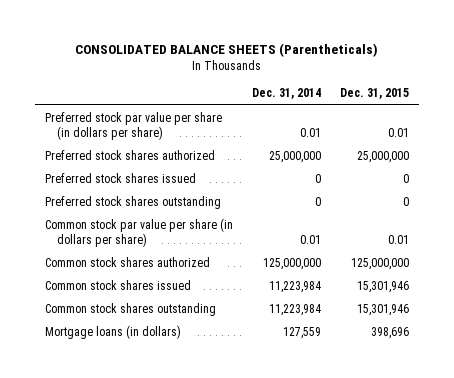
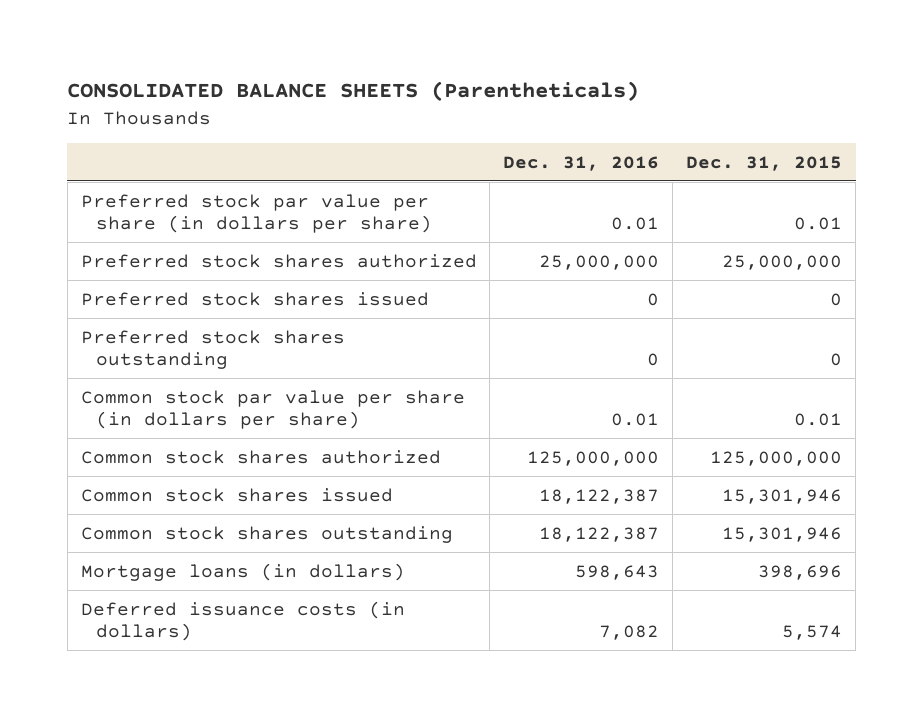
[251,88,321,100] Dec. 31, 2014 -> none
none -> [503,155,660,171] Dec. 31, 2016
none -> [80,600,405,642] Deferred issuance costs (in dollars)

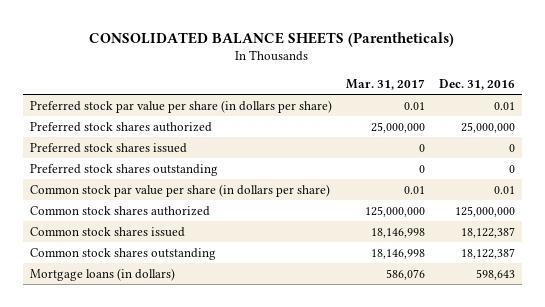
[686,155,843,171] Dec. 31, 2015 -> none
none -> [345,78,425,90] Mar. 31, 2017
[80,600,405,642] Deferred issuance costs (in dollars) -> none

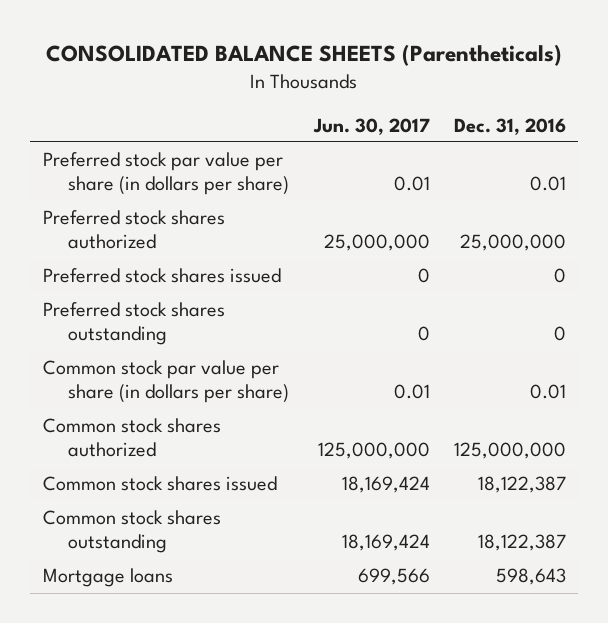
[345,78,425,90] Mar. 31, 2017 -> none
none -> [312,117,430,135] Jun. 30, 2017
[29,267,175,281] Mortgage loans (in dollars) -> [42,568,173,588] Mortgage loans

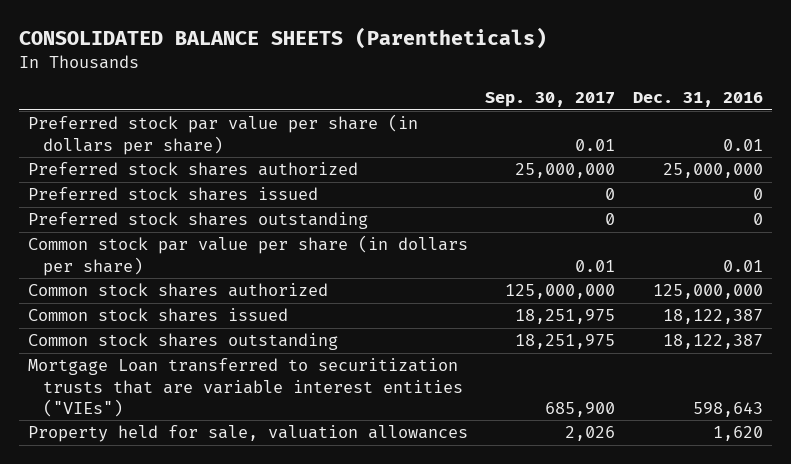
[312,117,430,135] Jun. 30, 2017 -> none
none -> [485,92,616,108] Sep. 30, 2017
[42,568,173,588] Mortgage loans -> [28,358,464,417] Mortgage Loan transferred to securitization trusts that are variable interest entities ("VIEs")
none -> [28,425,469,443] Property held for sale, valuation allowances

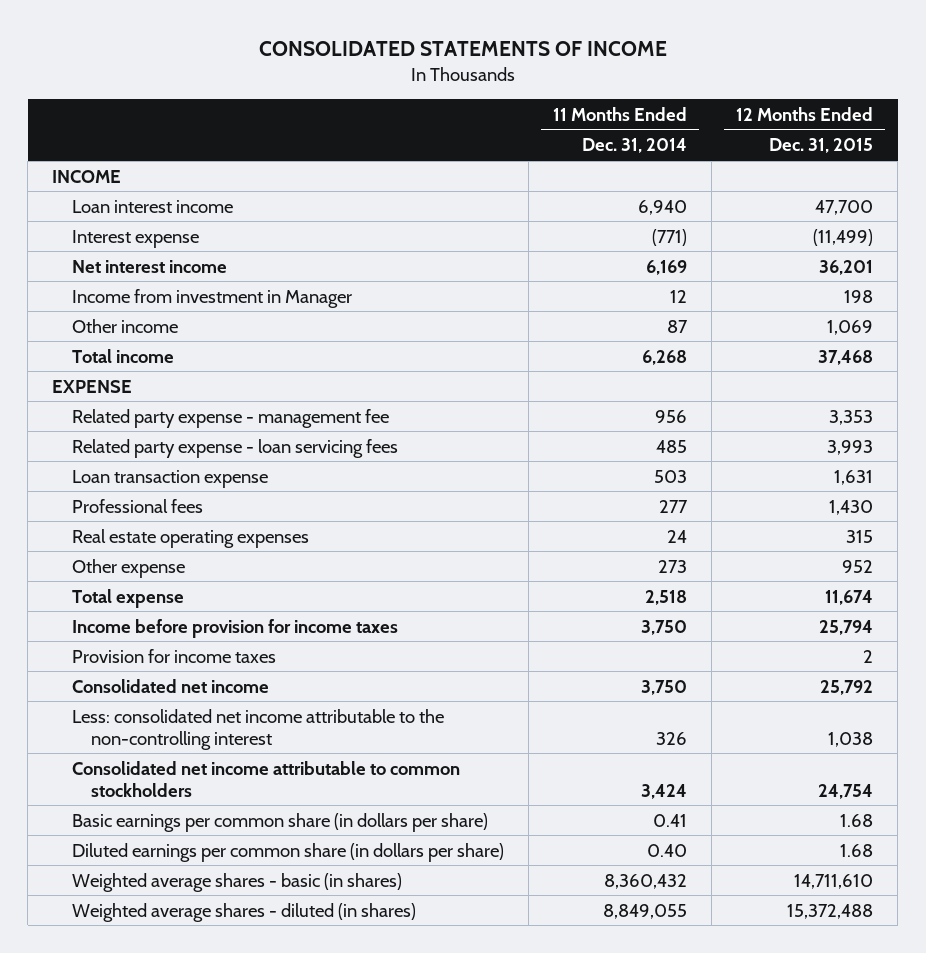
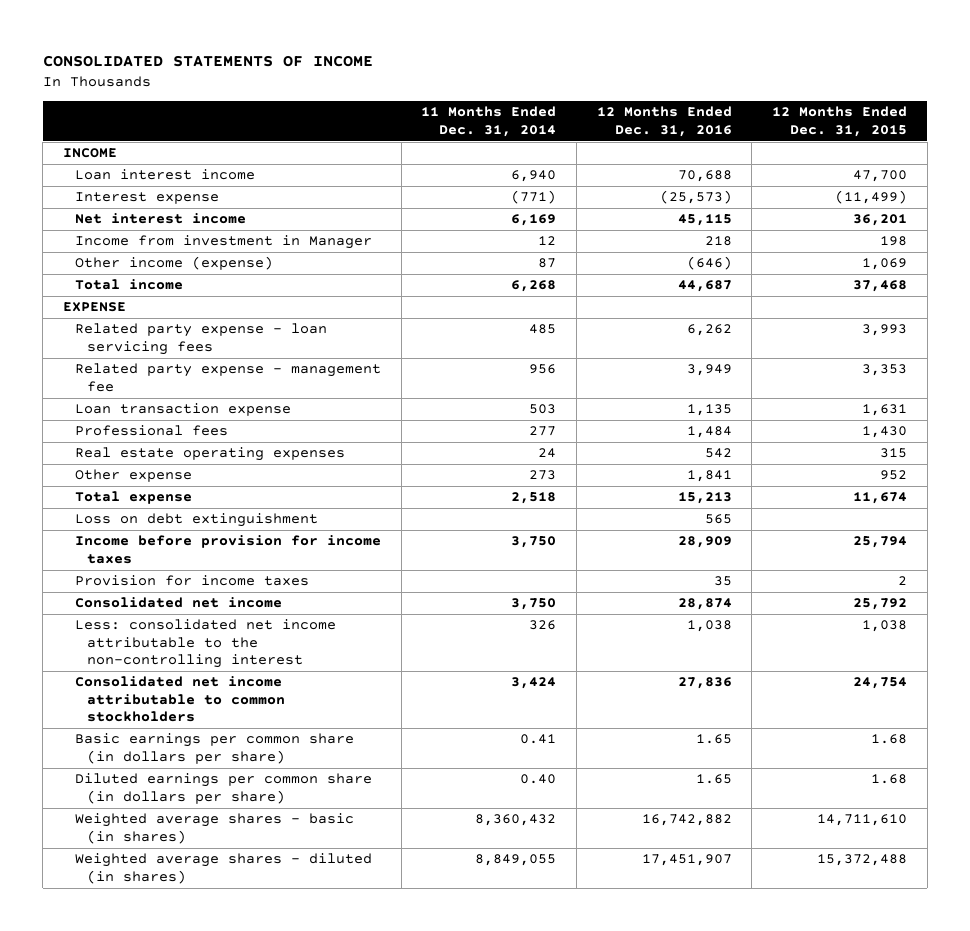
none -> [596,106,732,137] 12 Months Ended Dec. 31, 2016
[71,318,178,333] Other income -> [74,256,273,271] Other income (expense)
[71,408,389,428] Related party expense - management fee -> [74,363,381,392] Related party expense - management fee
none -> [74,513,318,528] Loss on debt extinguishment

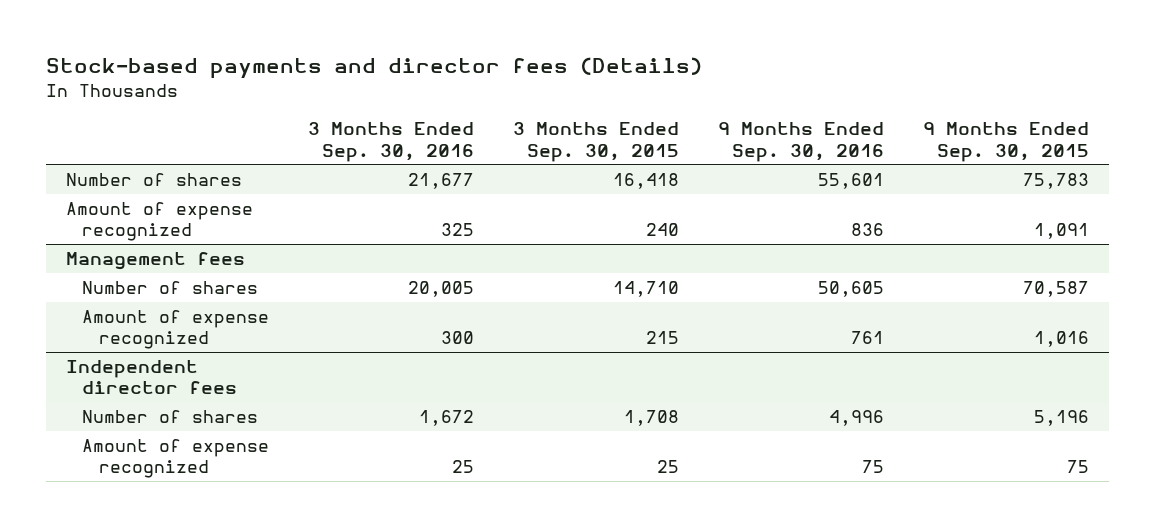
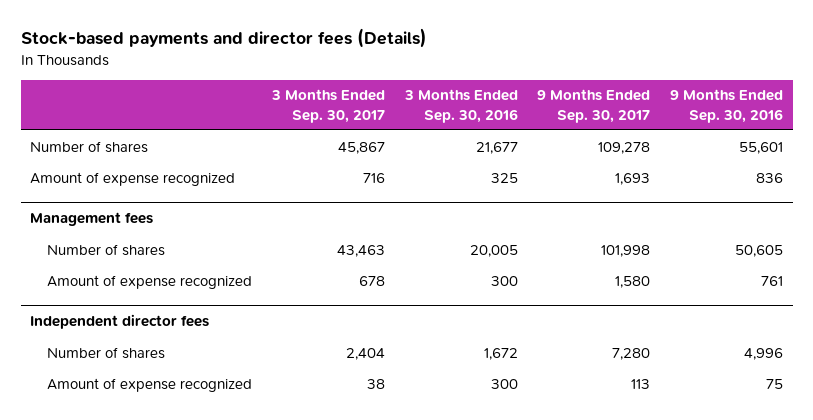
[513,122,680,162] 3 Months Ended Sep. 30, 2015 -> none
[923,122,1090,162] 9 Months Ended Sep. 30, 2015 -> none
none -> [270,89,385,123] 3 Months Ended Sep. 30, 2017
none -> [537,89,651,123] 9 Months Ended Sep. 30, 2017
[452,460,475,474] 25 -> [490,378,518,389] 300

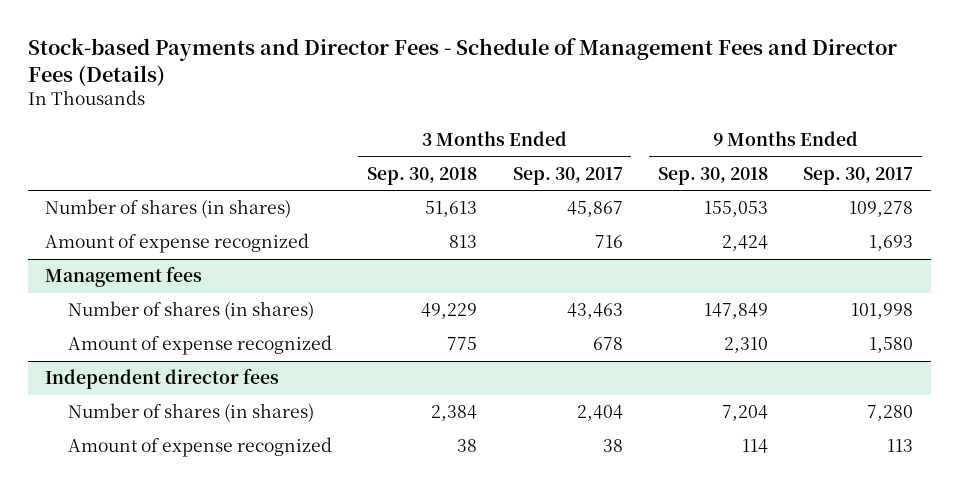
[20,28,427,49] Stock-based payments and director fees (Details) -> [27,37,897,86] Stock-based Payments and Director Fees - Schedule of Management Fees and Director Fees (Details)
[403,89,518,123] 3 Months Ended Sep. 30, 2016 -> none
[669,89,783,123] 9 Months Ended Sep. 30, 2016 -> none
none -> [367,166,478,185] Sep. 30, 2018
none -> [658,166,769,185] Sep. 30, 2018
[30,140,149,153] Number of shares -> [45,199,292,219] Number of shares (in shares)
[47,243,166,256] Number of shares -> [67,301,314,321] Number of shares (in shares)
[47,346,166,359] Number of shares -> [67,403,314,423] Number of shares (in shares)

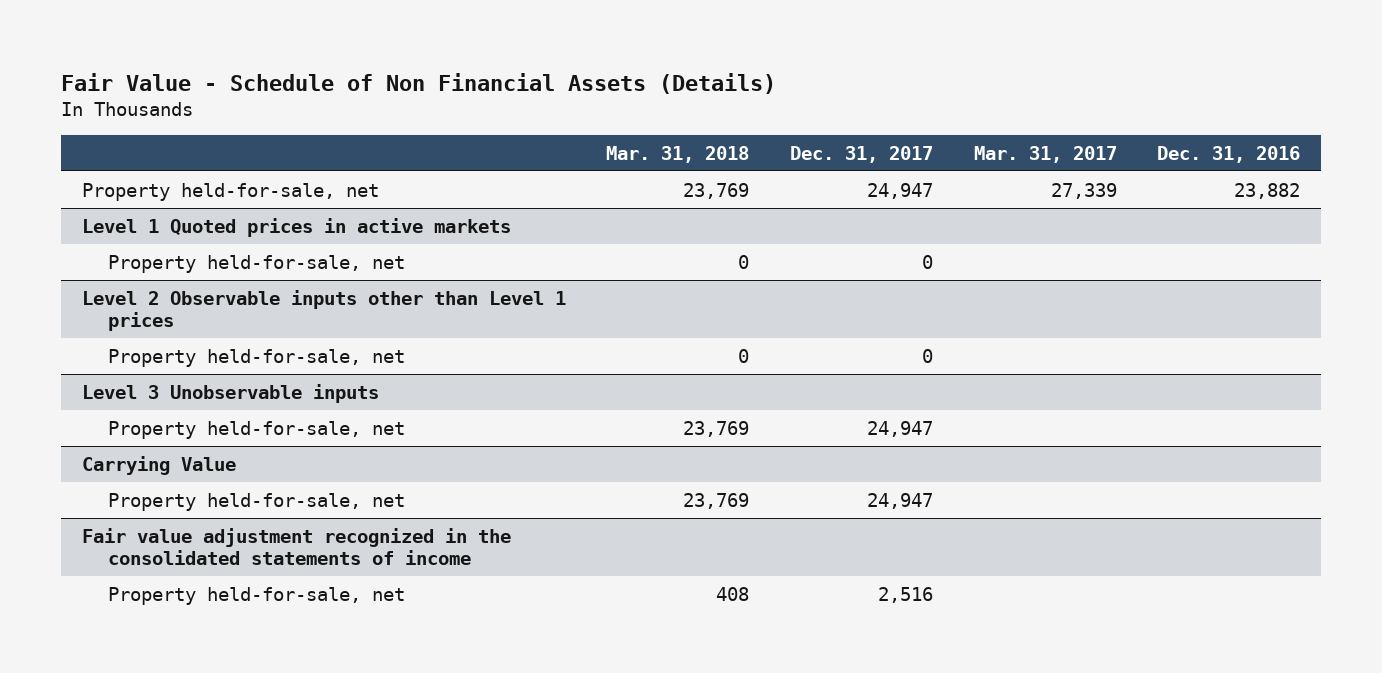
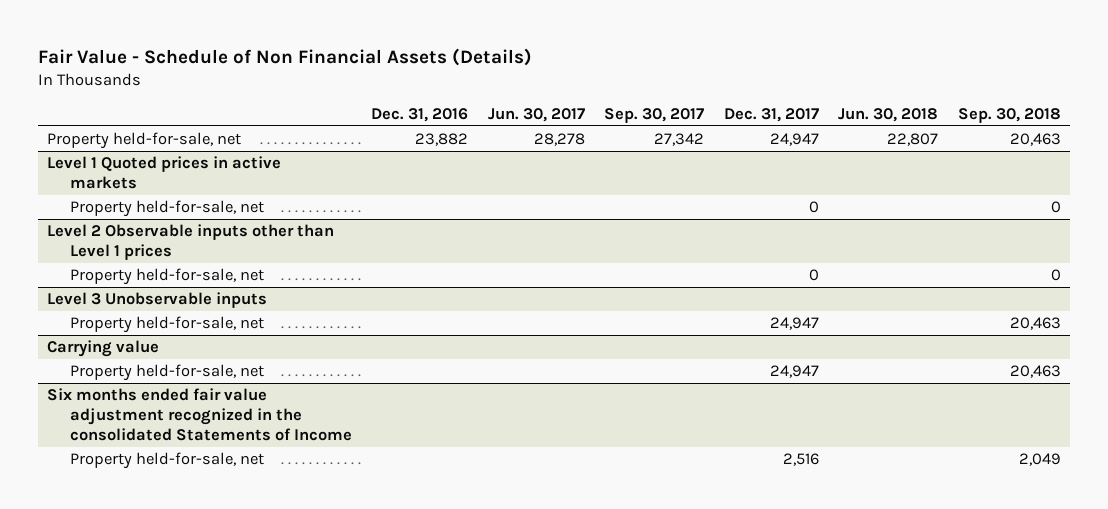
[606,145,750,163] Mar. 31, 2018 -> none
[973,145,1117,163] Mar. 31, 2017 -> none
none -> [487,107,585,122] Jun. 30, 2017
none -> [604,107,705,123] Sep. 30, 2017
none -> [838,107,939,122] Jun. 30, 2018
none -> [957,107,1061,123] Sep. 30, 2018
[81,455,236,475] Carrying Value -> [47,340,160,358] Carrying value
[81,527,511,566] Fair value adjustment recognized in the consolidated statements of income -> [47,388,352,442] Six months ended fair value adjustment recognized in the consolidated Statements of Income

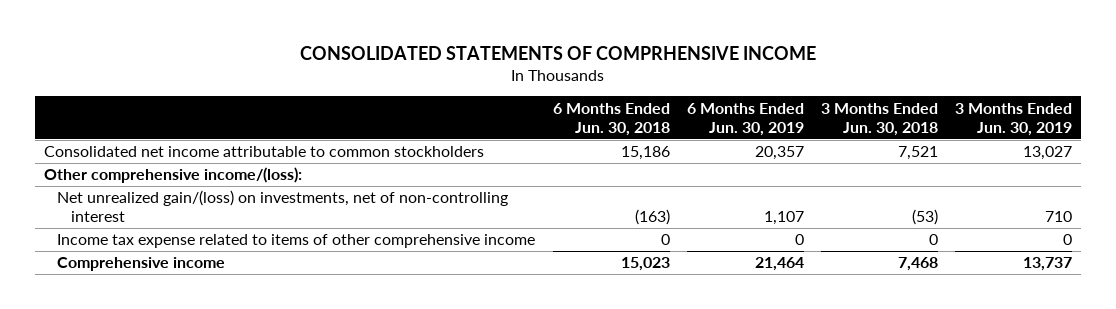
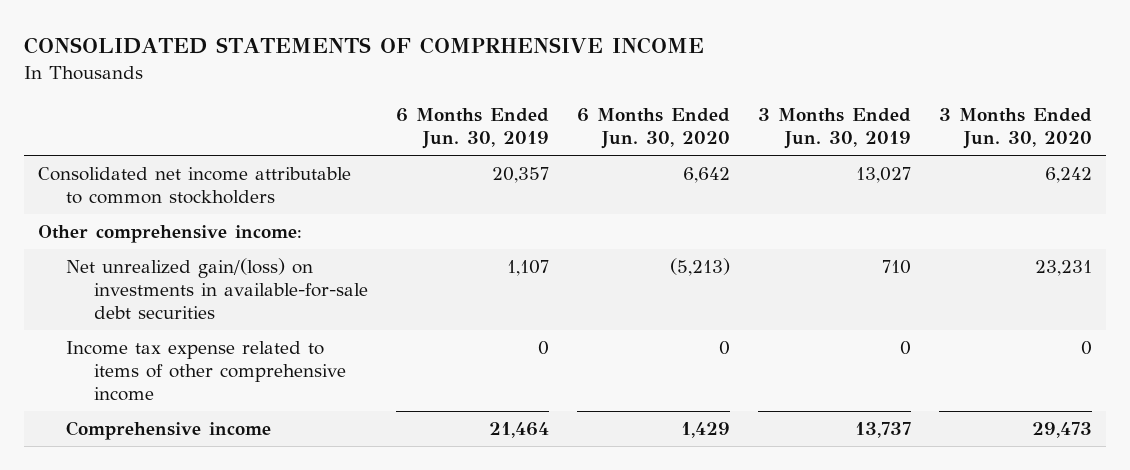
[552,102,670,136] 6 Months Ended Jun. 30, 2018 -> none
[820,102,938,136] 3 Months Ended Jun. 30, 2018 -> none
none -> [576,108,730,150] 6 Months Ended Jun. 30, 2020
none -> [938,108,1092,150] 3 Months Ended Jun. 30, 2020
[44,167,303,184] Other comprehensive income/(loss): -> [38,224,303,243] Other comprehensive income:
[57,190,509,223] Net unrealized gain/(loss) on investments, net of non-controlling interest -> [65,257,368,320] Net unrealized gain/(loss) on investments in available-for-sale debt securities

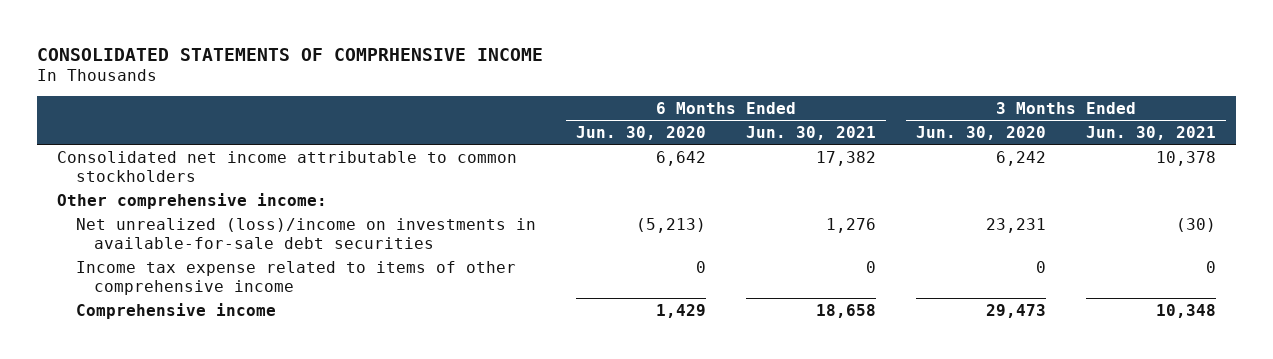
[395,108,549,150] 6 Months Ended Jun. 30, 2019 -> none
[757,108,911,150] 3 Months Ended Jun. 30, 2019 -> none
none -> [745,125,876,140] Jun. 30, 2021
none -> [1085,125,1216,140] Jun. 30, 2021
[65,257,368,320] Net unrealized gain/(loss) on investments in available-for-sale debt securities -> [75,217,536,249] Net unrealized (loss)/income on investments in available-for-sale debt securities

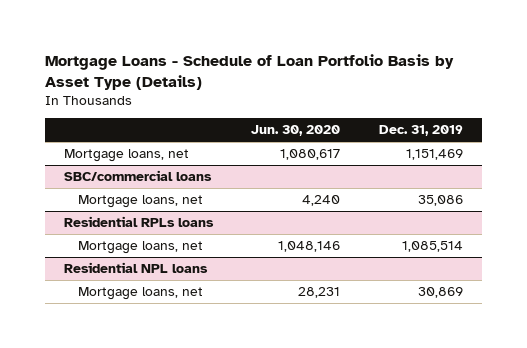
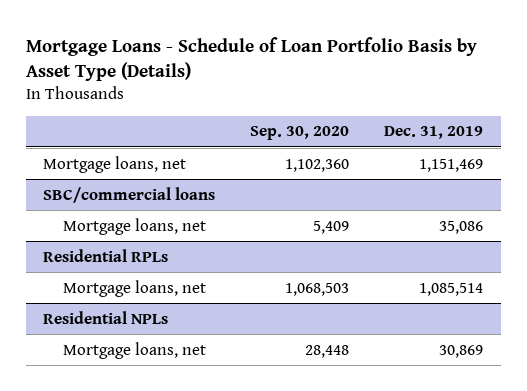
[251,125,341,137] Jun. 30, 2020 -> none
none -> [250,126,350,141] Sep. 30, 2020
[64,216,215,228] Residential RPLs loans -> [43,248,169,262] Residential RPLs
[64,262,209,274] Residential NPL loans -> [43,310,169,324] Residential NPLs

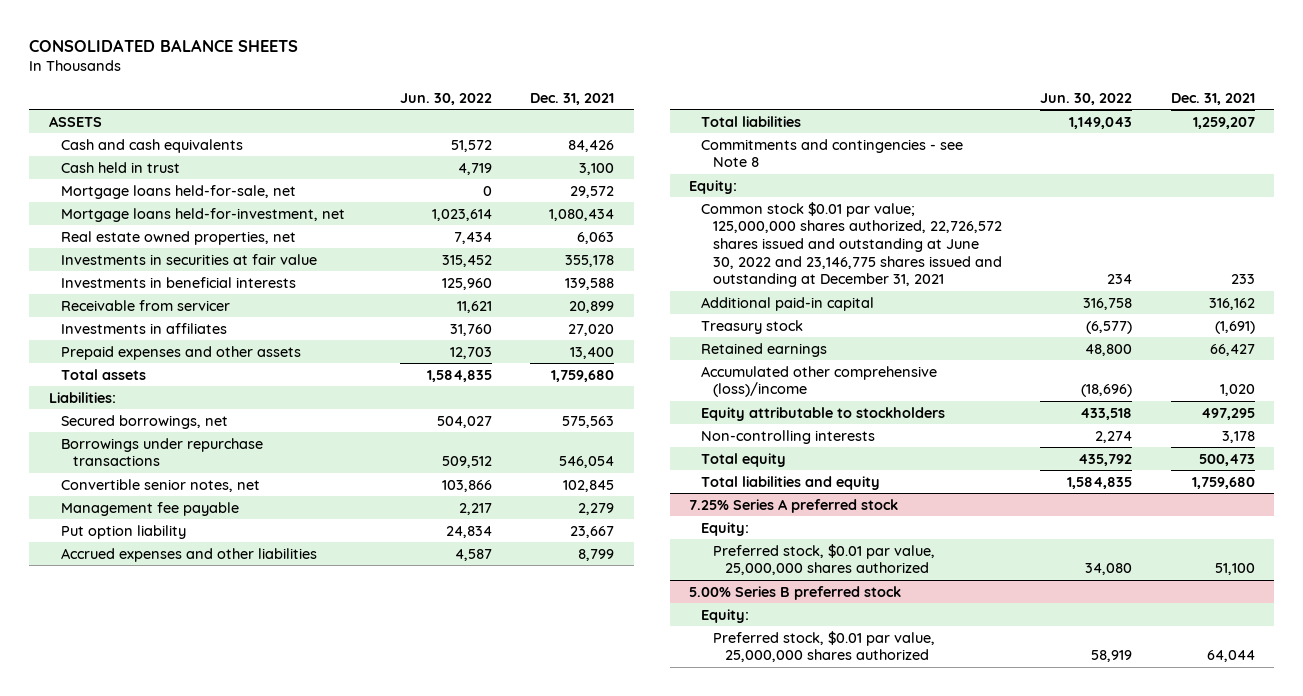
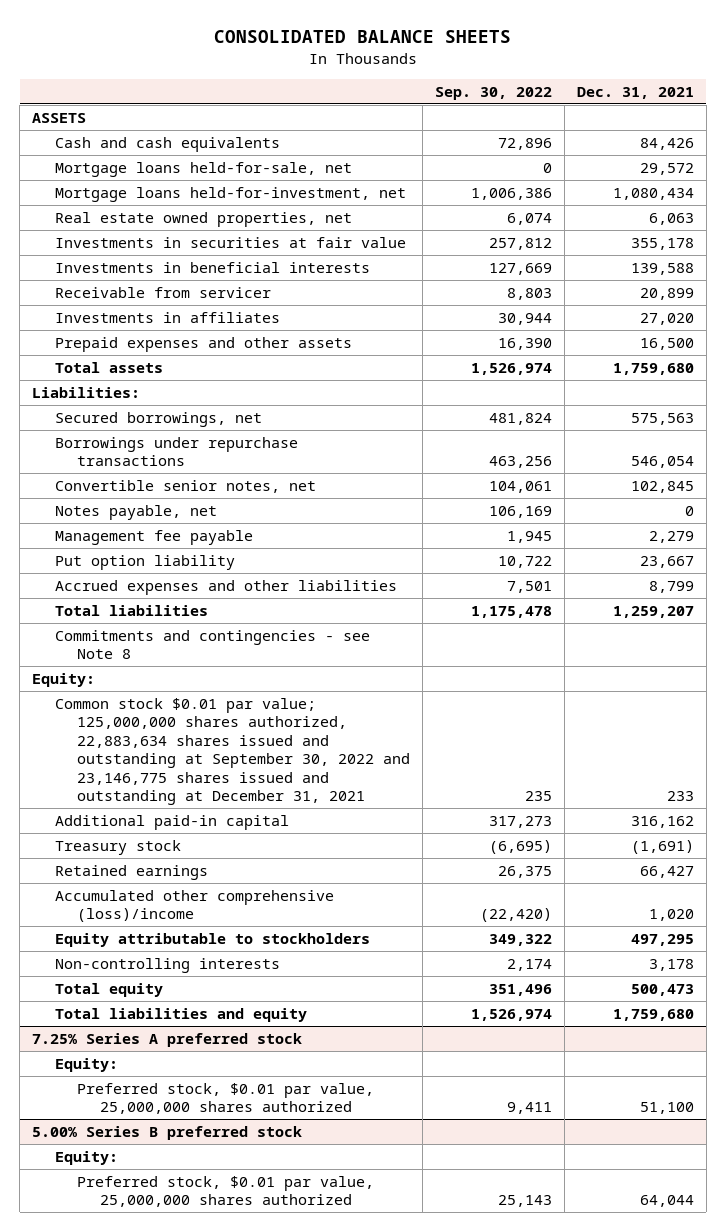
[399,92,492,105] Jun. 30, 2022 -> none
none -> [435,86,553,100] Sep. 30, 2022
[60,161,180,173] Cash held in trust -> none
[570,346,615,359] 13,400 -> [639,337,694,350] 16,500
none -> [54,504,217,520] Notes payable, net
[700,201,1002,288] Common stock $0.01 par value; 125,000,000 shares authorized, 22,726,572 shares issued and outstanding at June 30, 2022 and 23,146,775 shares issued and outstanding at December 31, 2021 -> [54,697,411,806] Common stock $0.01 par value; 125,000,000 shares authorized, 22,883,634 shares issued and outstanding at September 30, 2022 and 23,146,775 shares issued and outstanding at December 31, 2021

